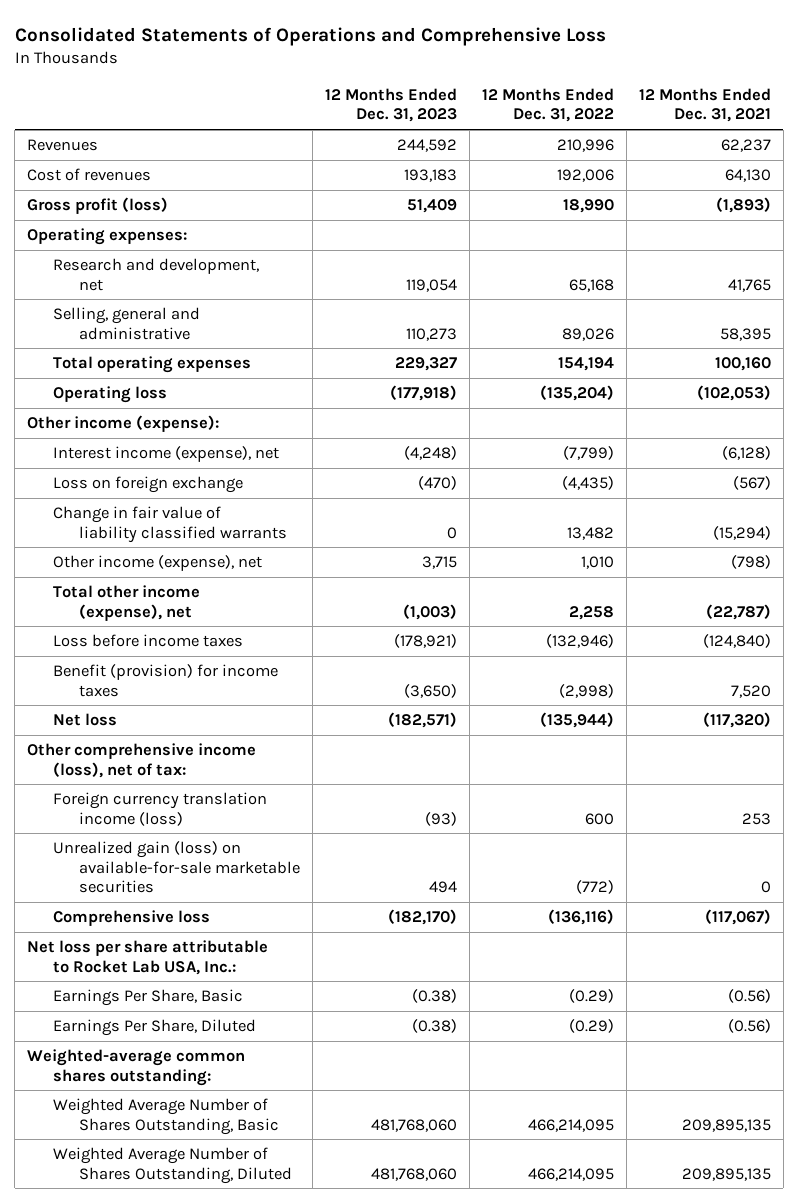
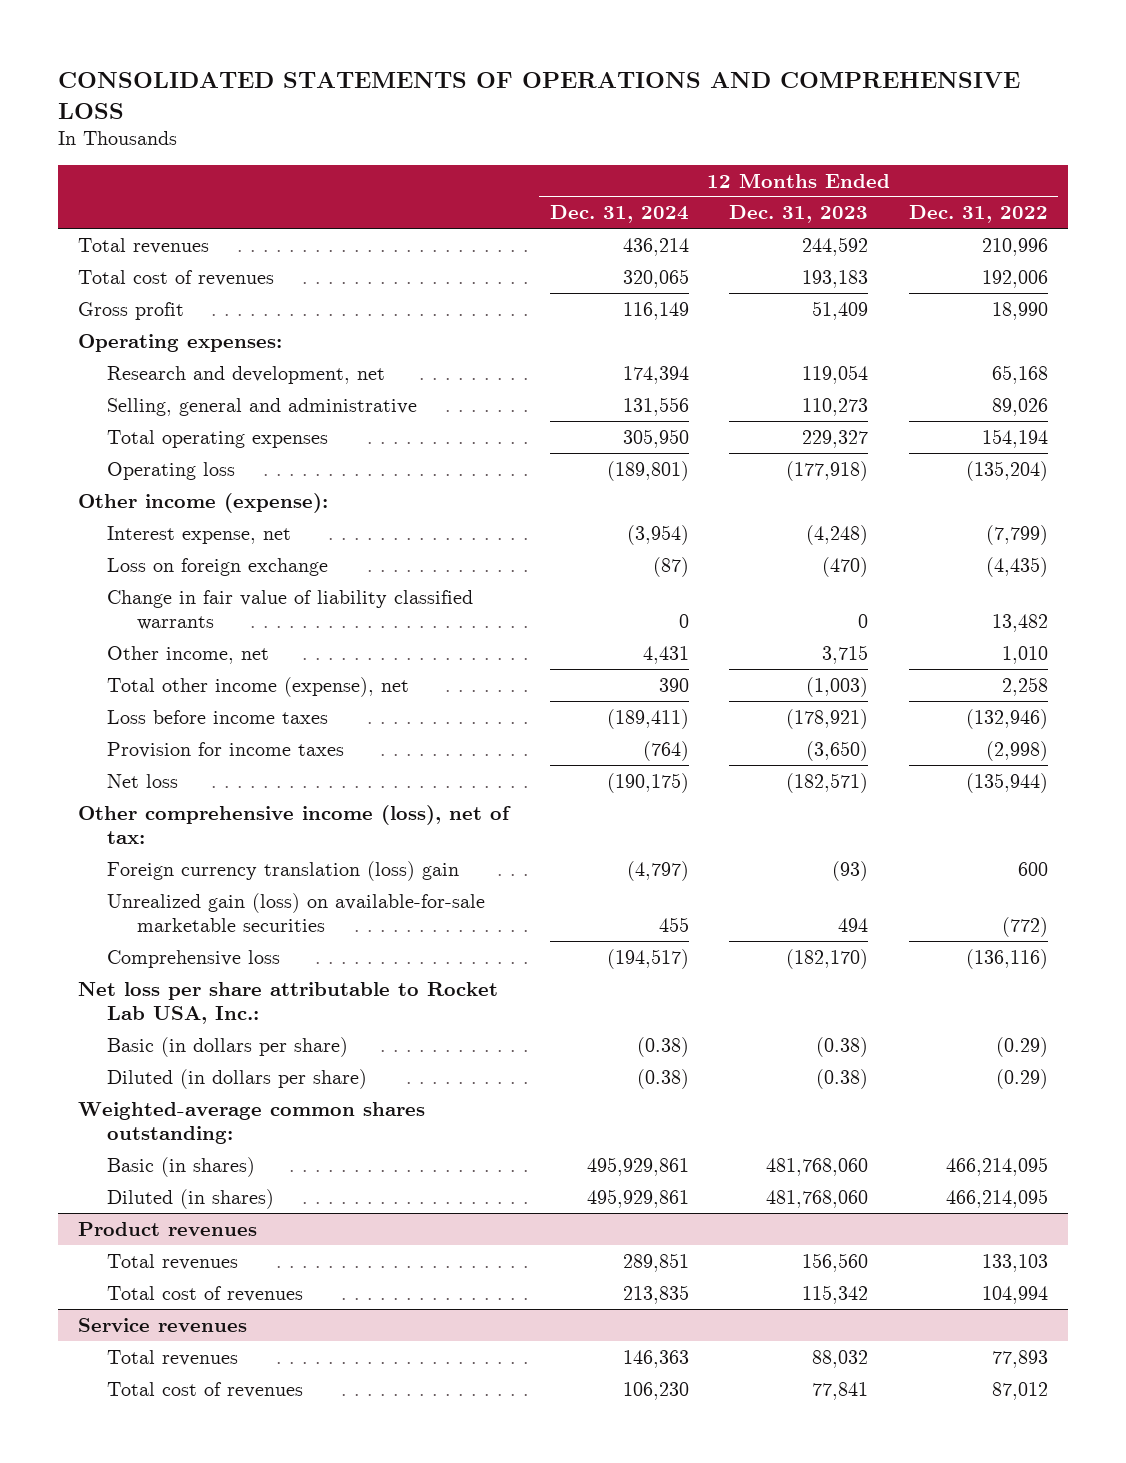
[14,26,606,46] Consolidated Statements of Operations and Comprehensive Loss -> [57,72,1020,119] CONSOLIDATED STATEMENTS OF OPERATIONS AND COMPREHENSIVE LOSS
[638,88,771,123] 12 Months Ended Dec. 31, 2021 -> none
none -> [549,205,689,224] Dec. 31, 2024
[27,139,99,152] Revenues -> [77,237,209,254] Total revenues
[27,168,152,182] Cost of revenues -> [77,269,274,286] Total cost of revenues
[27,197,169,215] Gross profit (loss) -> [77,301,184,320] Gross profit
[53,446,280,463] Interest income (expense), net -> [107,525,292,544] Interest expense, net
[53,555,263,572] Other income (expense), net -> [107,645,270,664] Other income, net
[53,664,279,697] Benefit (provision) for income taxes -> [107,741,345,758] Provision for income taxes
[53,792,268,826] Foreign currency translation income (loss) -> [107,860,460,881] Foreign currency translation (loss) gain
[53,989,244,1007] Earnings Per Share, Basic -> [107,1036,349,1057] Basic (in dollars per share)
[53,1019,257,1037] Earnings Per Share, Diluted -> [107,1068,368,1089] Diluted (in dollars per share)
[53,1098,280,1135] Weighted Average Number of Shares Outstanding, Basic -> [107,1156,256,1177] Basic (in shares)
[53,1147,293,1184] Weighted Average Number of Shares Outstanding, Diluted -> [107,1188,275,1209] Diluted (in shares)
none -> [77,1221,257,1236] Product revenues
none -> [107,1253,239,1270] Total revenues
none -> [107,1285,304,1302] Total cost of revenues
none -> [77,1317,247,1332] Service revenues
none -> [107,1349,239,1366] Total revenues
none -> [107,1381,304,1398] Total cost of revenues

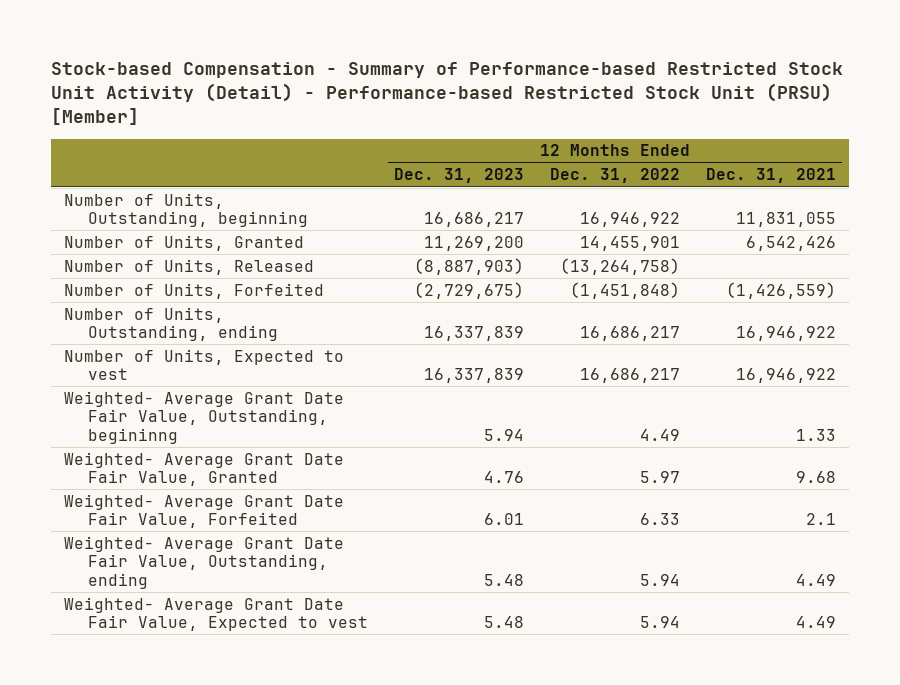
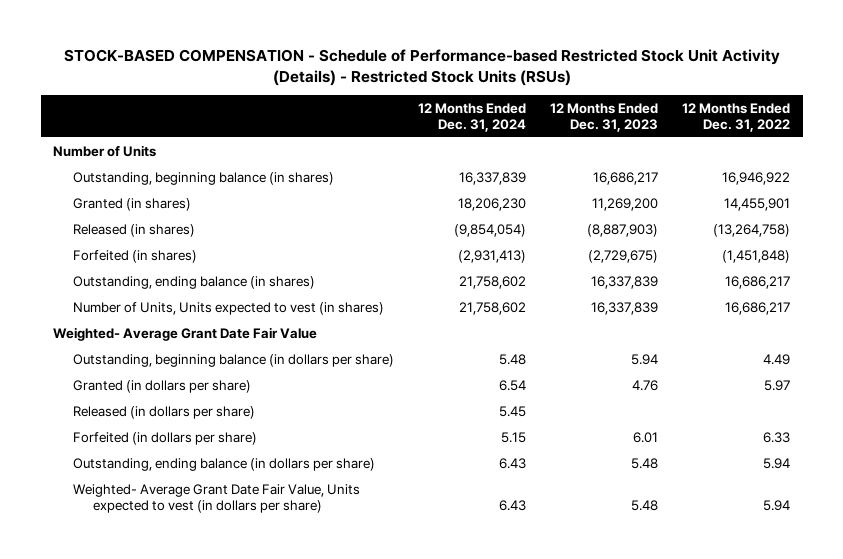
[50,62,843,126] Stock-based Compensation - Summary of Performance-based Restricted Stock Unit Activity (Detail) - Performance-based Restricted Stock Unit (PRSU) [Member] -> [63,49,780,86] STOCK-BASED COMPENSATION - Schedule of Performance-based Restricted Stock Unit Activity (Details) - Restricted Stock Units (RSUs)
[705,168,836,184] Dec. 31, 2021 -> none
none -> [418,102,527,132] 12 Months Ended Dec. 31, 2024
none -> [52,144,156,157] Number of Units
[63,192,309,228] Number of Units, Outstanding, beginning -> [72,171,334,185] Outstanding, beginning balance (in shares)
[63,234,304,251] Number of Units, Granted -> [72,197,191,211] Granted (in shares)
[63,258,314,275] Number of Units, Released -> [72,223,195,237] Released (in shares)
[63,282,324,299] Number of Units, Forfeited -> [72,249,197,263] Forfeited (in shares)
[63,306,279,342] Number of Units, Outstanding, ending -> [72,275,315,289] Outstanding, ending balance (in shares)
[63,348,344,381] Number of Units, Expected to vest -> [72,301,384,315] Number of Units, Units expected to vest (in shares)
none -> [52,326,317,341] Weighted- Average Grant Date Fair Value
[63,390,344,444] Weighted- Average Grant Date Fair Value, Outstanding, begininng -> [72,353,394,367] Outstanding, beginning balance (in dollars per share)
[63,451,344,487] Weighted- Average Grant Date Fair Value, Granted -> [72,379,251,393] Granted (in dollars per share)
none -> [72,405,255,419] Released (in dollars per share)
[63,493,344,529] Weighted- Average Grant Date Fair Value, Forfeited -> [72,431,257,445] Forfeited (in dollars per share)
[63,535,344,589] Weighted- Average Grant Date Fair Value, Outstanding, ending -> [72,457,375,471] Outstanding, ending balance (in dollars per share)
[63,596,369,632] Weighted- Average Grant Date Fair Value, Expected to vest -> [72,483,360,513] Weighted- Average Grant Date Fair Value, Units expected to vest (in dollars per share)

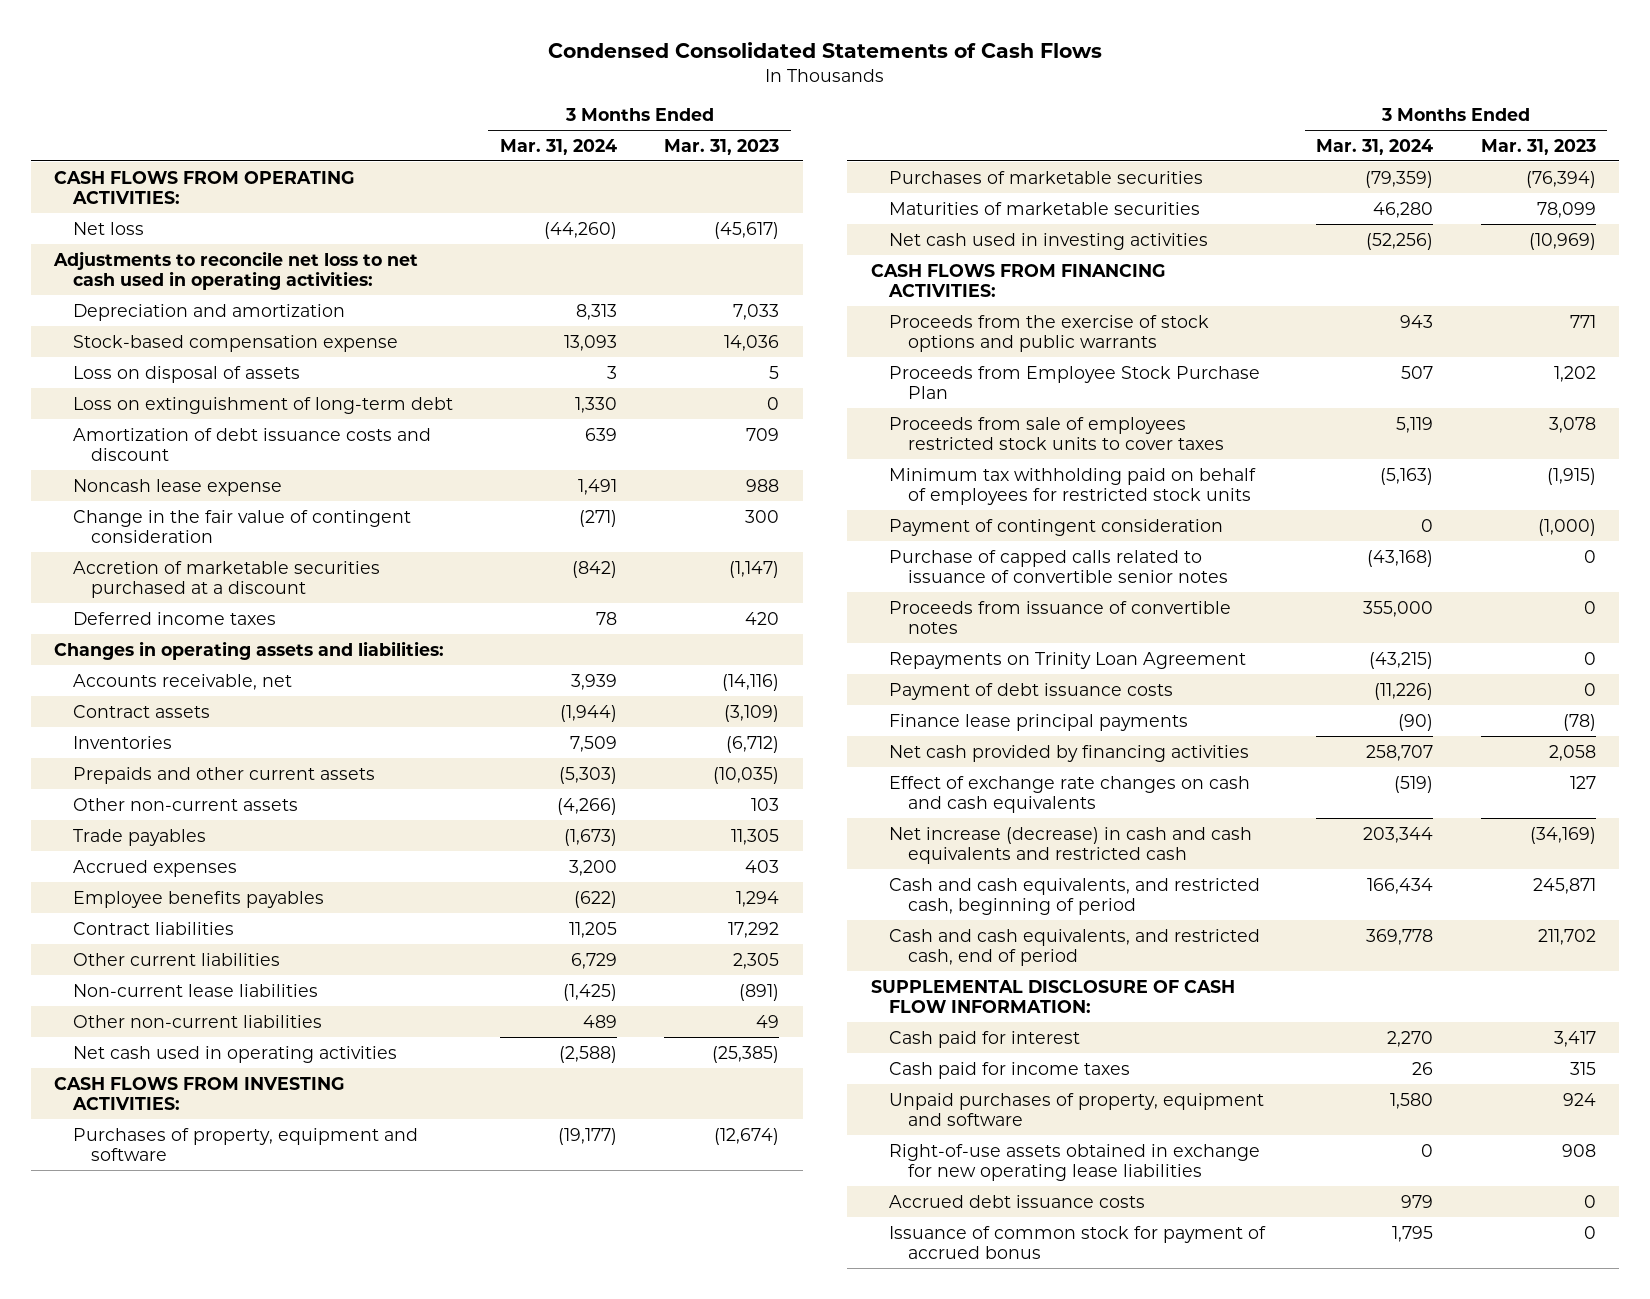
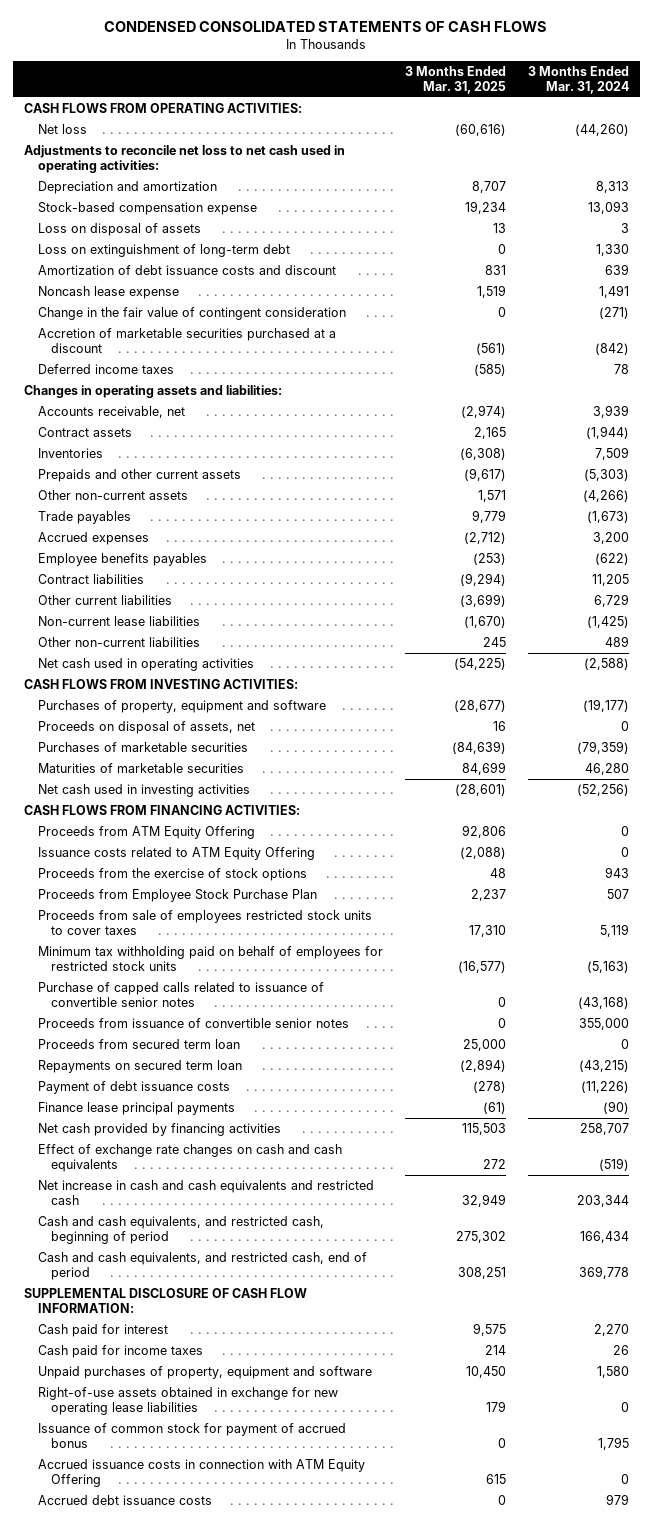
[547,42,1102,59] Condensed Consolidated Statements of Cash Flows -> [104,20,548,32] CONDENSED CONSOLIDATED STATEMENTS OF CASH FLOWS
[664,138,780,155] Mar. 31, 2023 -> none
none -> [404,66,506,94] 3 Months Ended Mar. 31, 2025
none -> [37,720,255,734] Proceeds on disposal of assets, net
none -> [37,825,255,839] Proceeds from ATM Equity Offering
none -> [37,846,315,860] Issuance costs related to ATM Equity Offering
[889,314,1210,353] Proceeds from the exercise of stock options and public warrants -> [37,867,307,881] Proceeds from the exercise of stock options
[889,518,1224,536] Payment of contingent consideration -> none
[889,600,1232,635] Proceeds from issuance of convertible notes -> [37,1017,349,1028] Proceeds from issuance of convertible senior notes
none -> [37,1038,240,1049] Proceeds from secured term loan
[889,651,1247,669] Repayments on Trinity Loan Agreement -> [37,1059,242,1073] Repayments on secured term loan
[889,826,1253,865] Net increase (decrease) in cash and cash equivalents and restricted cash -> [37,1179,374,1205] Net increase in cash and cash equivalents and restricted cash
none -> [37,1458,365,1487] Accrued issuance costs in connection with ATM Equity Offering
[889,1194,1146,1208] Accrued debt issuance costs -> [37,1494,212,1505] Accrued debt issuance costs

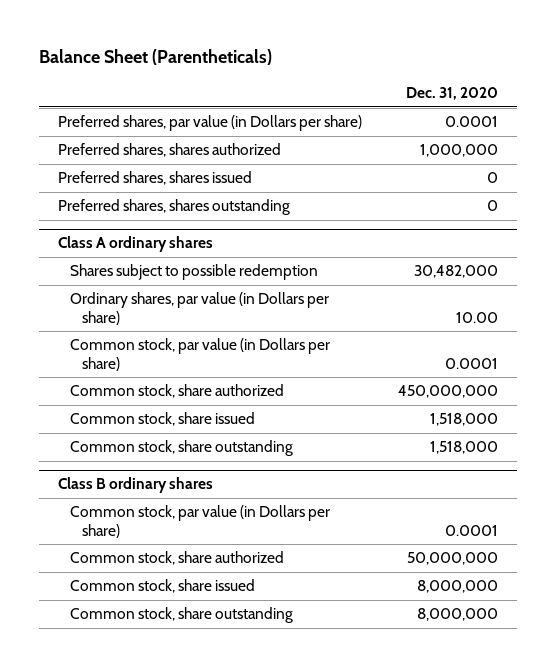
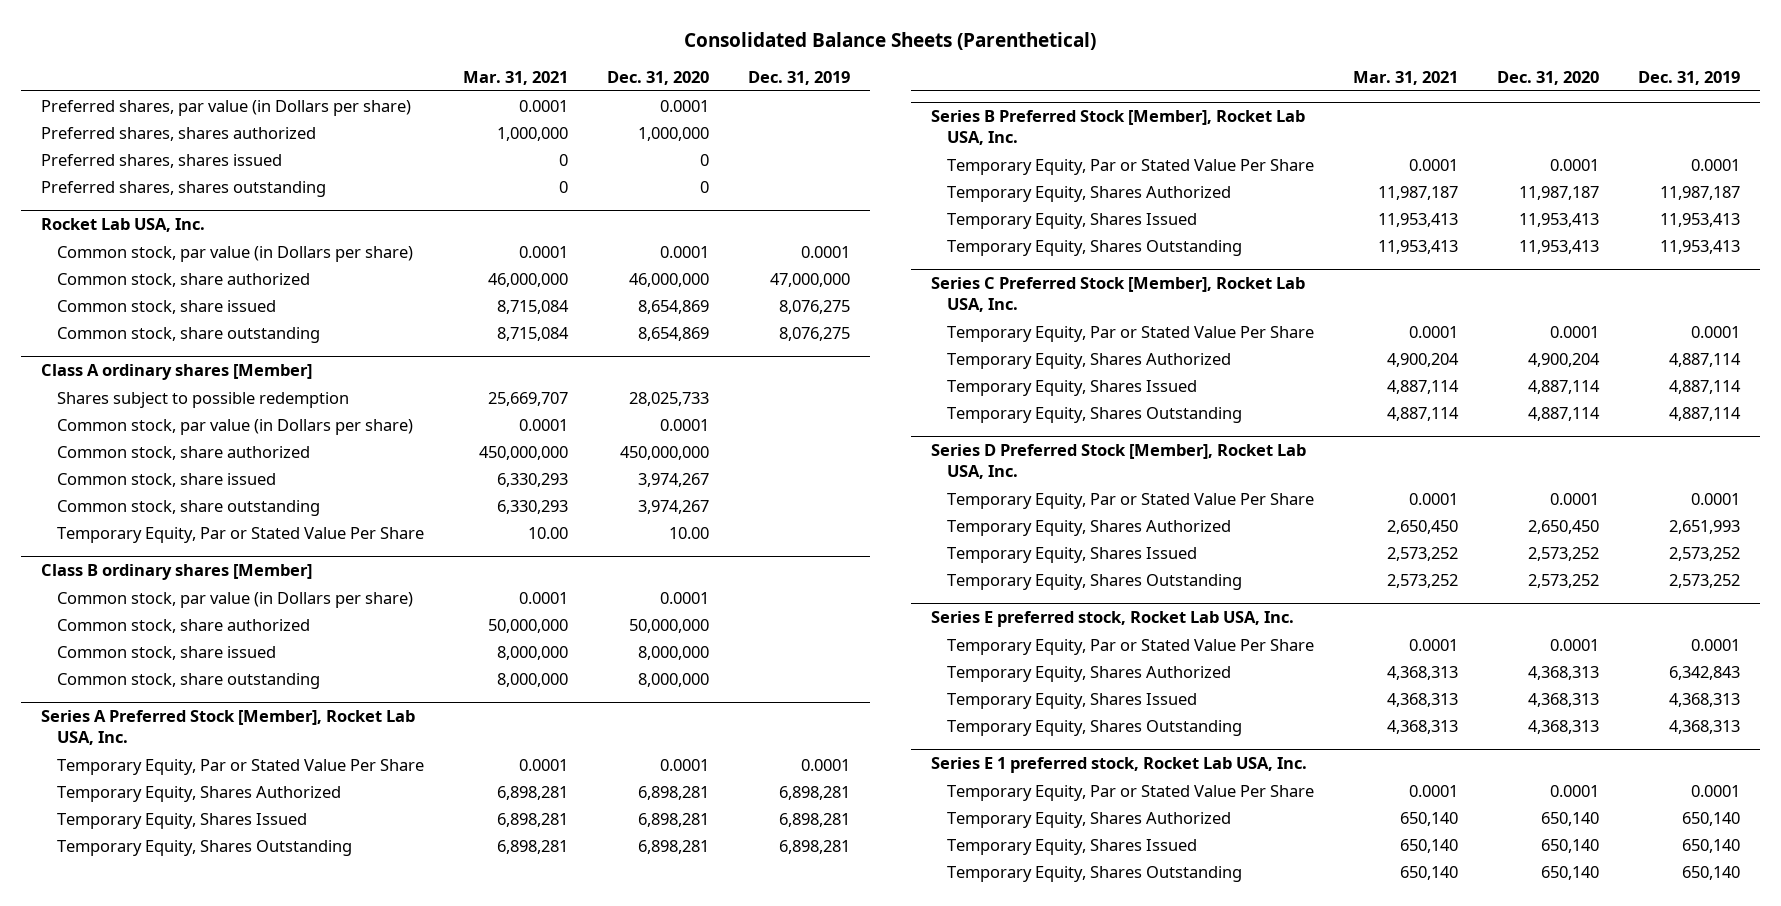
[39,49,273,66] Balance Sheet (Parentheticals) -> [684,31,1097,50] Consolidated Balance Sheets (Parenthetical)
none -> [462,71,568,86] Mar. 31, 2021
none -> [748,71,851,86] Dec. 31, 2019
[57,236,213,253] Class A ordinary shares -> none
[69,264,318,281] Shares subject to possible redemption -> none
[69,292,329,325] Ordinary shares, par value (in Dollars per share) -> none
none -> [40,218,205,233] Rocket Lab USA, Inc.
none -> [56,272,310,287] Common stock, share authorized
none -> [56,299,276,314] Common stock, share issued
none -> [56,326,320,343] Common stock, share outstanding
none -> [40,364,312,381] Class A ordinary shares [Member]
none -> [56,391,349,408] Shares subject to possible redemption
none -> [56,418,413,435] Common stock, par value (in Dollars per share)
[430,413,499,427] 1,518,000 -> [637,472,709,487] 3,974,267
[430,441,499,455] 1,518,000 -> [637,499,709,514] 3,974,267
none -> [56,526,424,543] Temporary Equity, Par or Stated Value Per Share
[57,477,213,494] Class B ordinary shares -> [40,564,312,581] Class B ordinary shares [Member]
none -> [40,710,415,746] Series A Preferred Stock [Member], Rocket Lab USA, Inc.
none -> [56,758,424,775] Temporary Equity, Par or Stated Value Per Share
none -> [56,785,341,802] Temporary Equity, Shares Authorized
none -> [56,812,307,829] Temporary Equity, Shares Issued
none -> [56,839,352,856] Temporary Equity, Shares Outstanding
none -> [930,110,1305,146] Series B Preferred Stock [Member], Rocket Lab USA, Inc.
none -> [946,158,1314,175] Temporary Equity, Par or Stated Value Per Share
none -> [946,185,1231,202] Temporary Equity, Shares Authorized
none -> [946,212,1197,229] Temporary Equity, Shares Issued
none -> [946,239,1242,256] Temporary Equity, Shares Outstanding
none -> [930,277,1305,313] Series C Preferred Stock [Member], Rocket Lab USA, Inc.
none -> [946,325,1314,342] Temporary Equity, Par or Stated Value Per Share
none -> [946,352,1231,369] Temporary Equity, Shares Authorized
none -> [946,379,1197,396] Temporary Equity, Shares Issued
none -> [946,406,1242,423] Temporary Equity, Shares Outstanding
none -> [930,444,1306,480] Series D Preferred Stock [Member], Rocket Lab USA, Inc.
none -> [946,492,1314,509] Temporary Equity, Par or Stated Value Per Share
none -> [946,519,1231,536] Temporary Equity, Shares Authorized
none -> [946,546,1197,563] Temporary Equity, Shares Issued
none -> [946,573,1242,590] Temporary Equity, Shares Outstanding
none -> [930,611,1294,628] Series E preferred stock, Rocket Lab USA, Inc.
none -> [946,638,1314,655] Temporary Equity, Par or Stated Value Per Share
none -> [946,665,1231,682] Temporary Equity, Shares Authorized
none -> [946,692,1197,709] Temporary Equity, Shares Issued
none -> [946,719,1242,736] Temporary Equity, Shares Outstanding
none -> [930,757,1307,774] Series E 1 preferred stock, Rocket Lab USA, Inc.
none -> [946,784,1314,801] Temporary Equity, Par or Stated Value Per Share
none -> [946,811,1231,828] Temporary Equity, Shares Authorized
none -> [946,838,1197,855] Temporary Equity, Shares Issued
none -> [946,865,1242,882] Temporary Equity, Shares Outstanding

